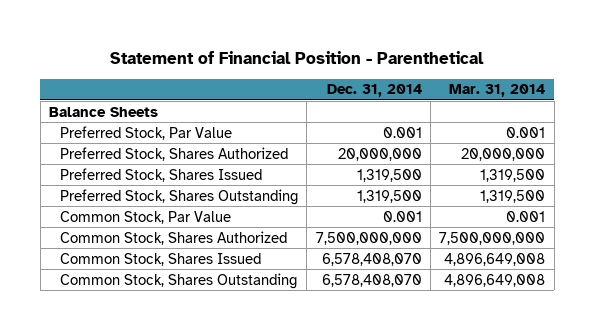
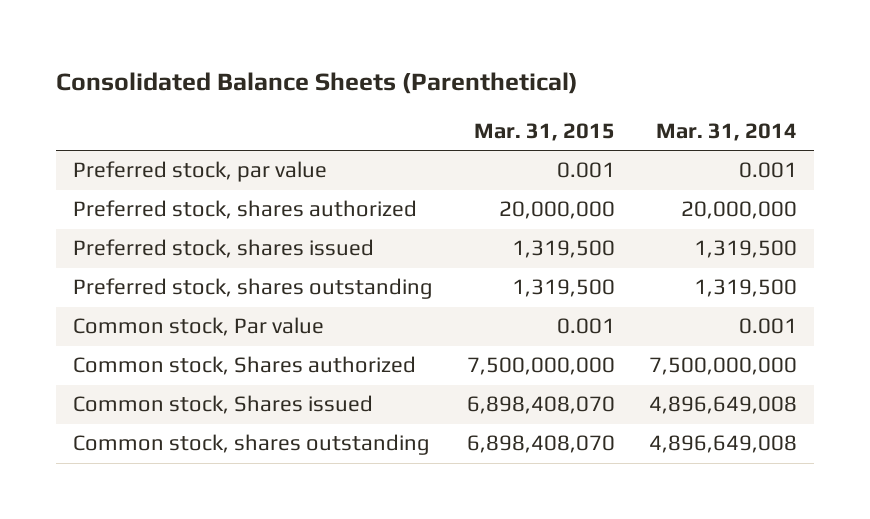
[110,50,485,64] Statement of Financial Position - Parenthetical -> [55,71,578,94] Consolidated Balance Sheets (Parenthetical)
[326,84,422,98] Dec. 31, 2014 -> none
none -> [474,122,616,141] Mar. 31, 2015
[49,106,159,117] Balance Sheets -> none
[59,125,232,140] Preferred Stock, Par Value -> [72,161,327,183] Preferred stock, par value
[59,146,288,161] Preferred Stock, Shares Authorized -> [72,200,417,220] Preferred stock, shares authorized
[59,167,262,182] Preferred Stock, Shares Issued -> [72,239,374,259] Preferred stock, shares issued
[59,188,298,205] Preferred Stock, Shares Outstanding -> [72,278,433,300] Preferred stock, shares outstanding
[59,210,231,224] Common Stock, Par Value -> [72,317,324,337] Common stock, Par value
[59,230,287,245] Common Stock, Shares Authorized -> [72,356,416,376] Common stock, Shares authorized
[59,252,261,266] Common Stock, Shares Issued -> [72,395,373,415] Common stock, Shares issued
[59,272,297,289] Common Stock, Shares Outstanding -> [72,434,430,456] Common stock, shares outstanding

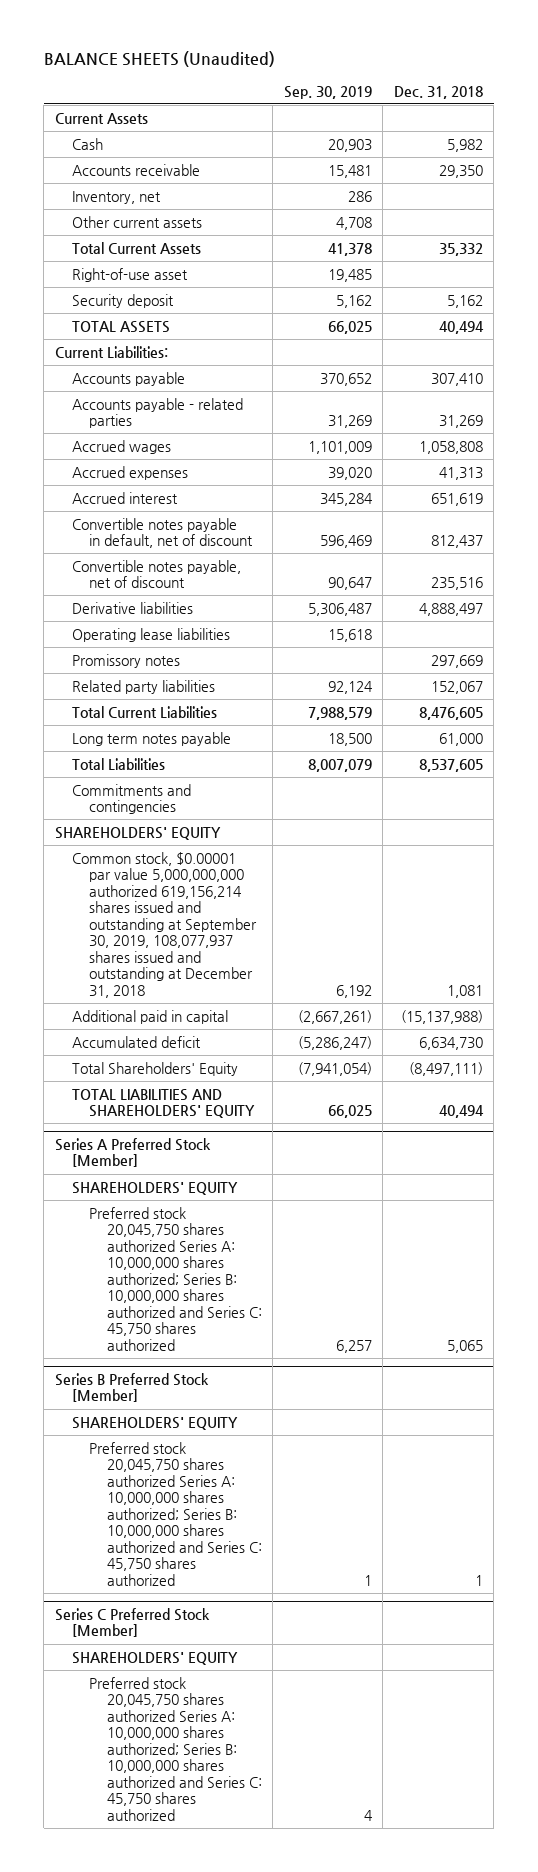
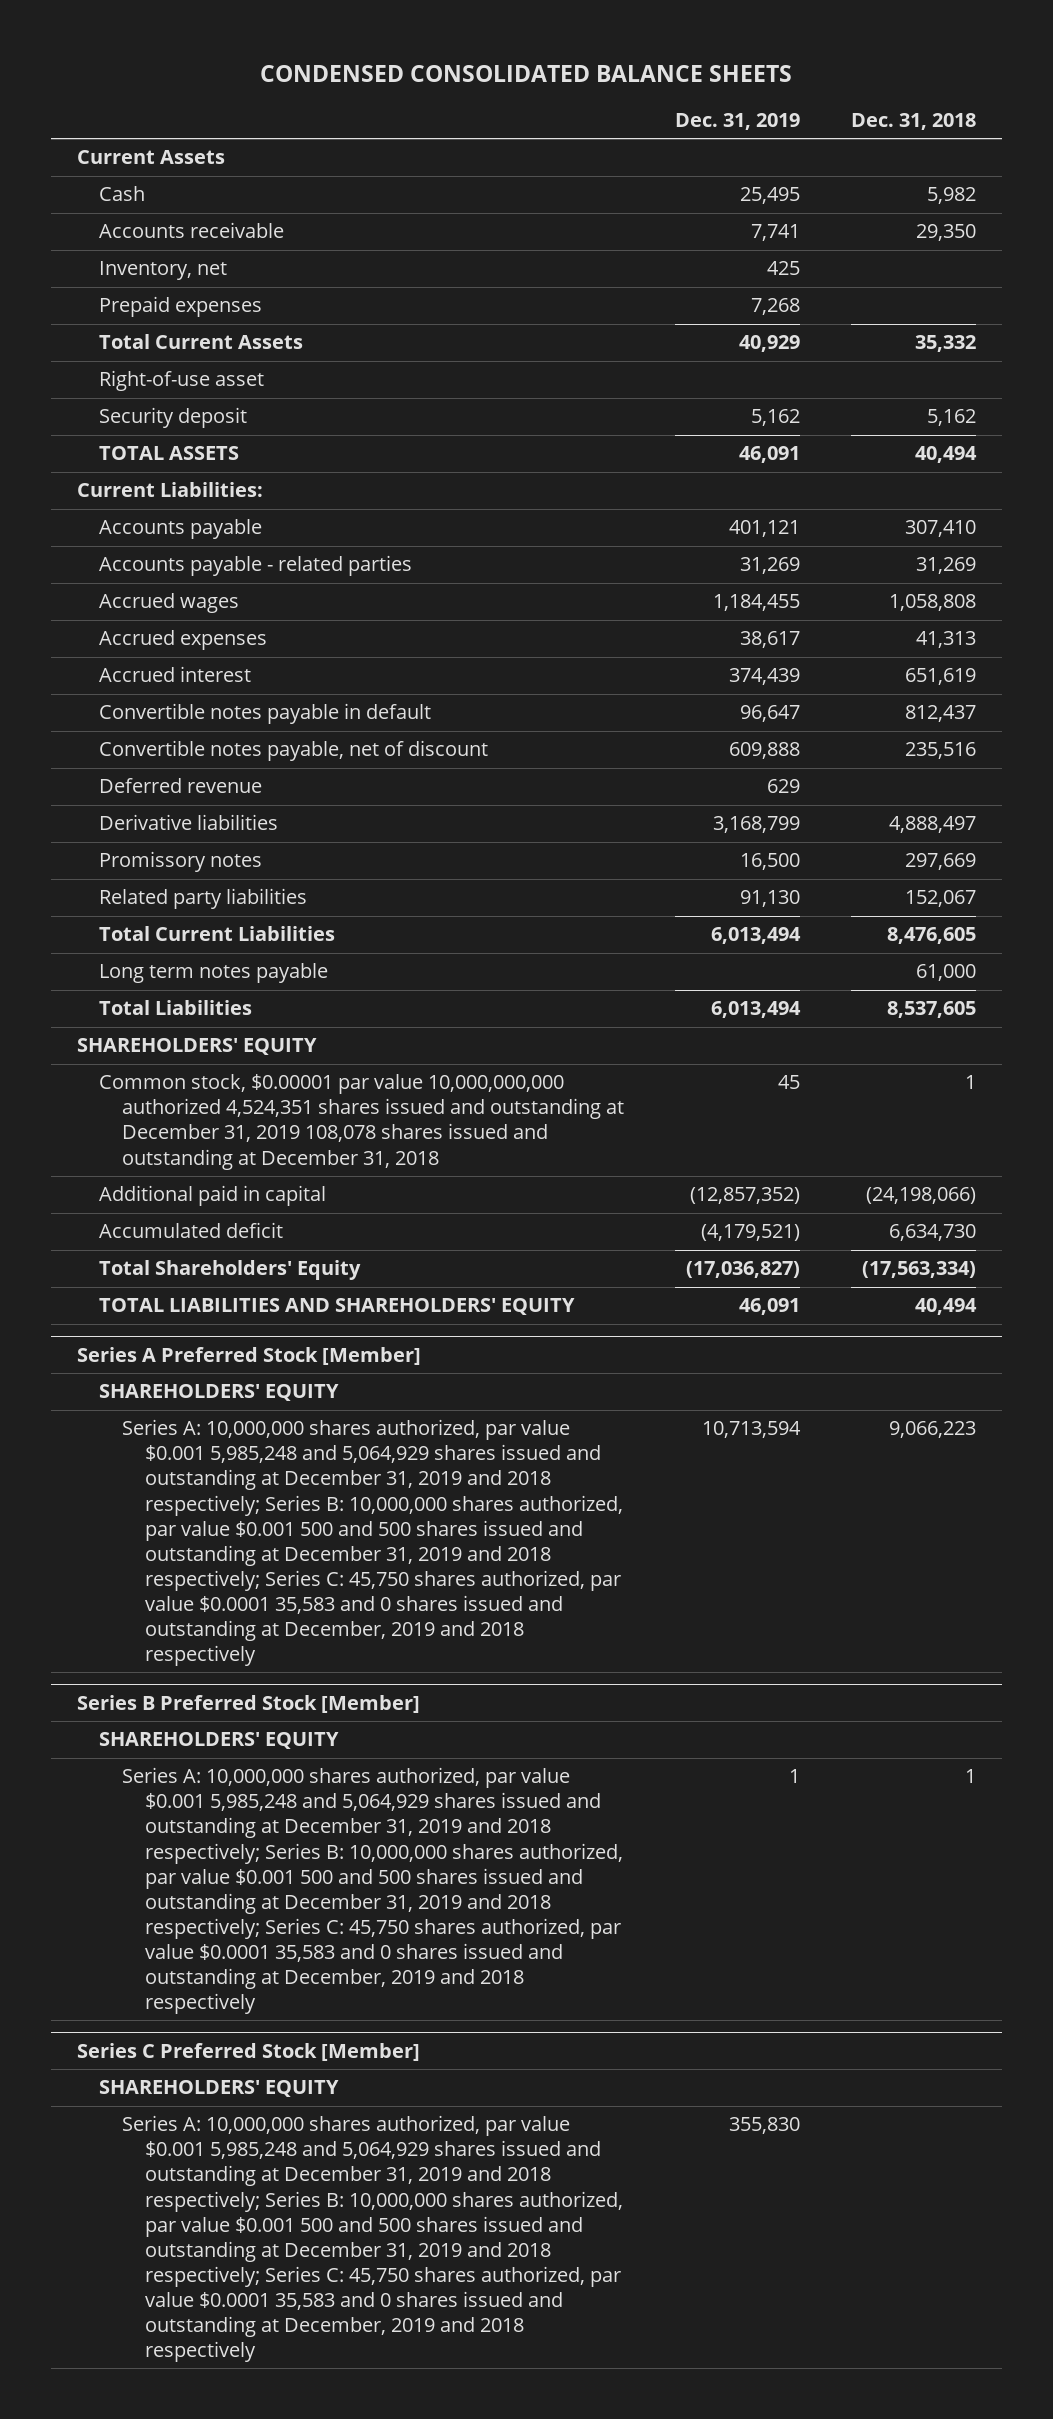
[43,51,275,68] BALANCE SHEETS (Unaudited) -> [260,64,793,82] CONDENSED CONSOLIDATED BALANCE SHEETS
[283,85,372,99] Sep. 30, 2019 -> none
none -> [675,112,801,130] Dec. 31, 2019
[71,215,202,228] Other current assets -> none
none -> [99,296,263,318] Prepaid expenses
[71,517,254,549] Convertible notes payable in default, net of discount -> [99,703,432,725] Convertible notes payable in default
none -> [99,778,263,794] Deferred revenue
[71,627,230,642] Operating lease liabilities -> none
[71,783,191,815] Commitments and contingencies -> none
[71,851,258,998] Common stock, $0.00001 par value 5,000,000,000 authorized 619,156,214 shares issued and outstanding at September 30, 2019, 108,077,937 shares issued and outstanding at December 31, 2018 -> [99,1074,625,1170] Common stock, $0.00001 par value 10,000,000,000 authorized 4,524,351 shares issued and outstanding at December 31, 2019 108,078 shares issued and outstanding at December 31, 2018
[446,984,483,998] 1,081 -> [965,1075,977,1090] 1
[400,1009,483,1024] (15,137,988) -> [866,1187,977,1205] (24,198,066)
[408,1061,483,1076] (8,497,111) -> [862,1261,977,1279] (17,563,334)
[89,1206,262,1351] Preferred stock 20,045,750 shares authorized Series A: 10,000,000 shares authorized; Series B: 10,000,000 shares authorized and Series C: 45,750 shares authorized -> [122,1419,623,1666] Series A: 10,000,000 shares authorized, par value $0.001 5,985,248 and 5,064,929 shares issued and outstanding at December 31, 2019 and 2018 respectively; Series B: 10,000,000 shares authorized, par value $0.001 500 and 500 shares issued and outstanding at December 31, 2019 and 2018 respectively; Series C: 45,750 shares authorized, par value $0.0001 35,583 and 0 shares issued and outstanding at December, 2019 and 2018 respectively
[446,1339,483,1353] 5,065 -> [889,1421,977,1439] 9,066,223
[89,1441,262,1586] Preferred stock 20,045,750 shares authorized Series A: 10,000,000 shares authorized; Series B: 10,000,000 shares authorized and Series C: 45,750 shares authorized -> [122,1767,623,2014] Series A: 10,000,000 shares authorized, par value $0.001 5,985,248 and 5,064,929 shares issued and outstanding at December 31, 2019 and 2018 respectively; Series B: 10,000,000 shares authorized, par value $0.001 500 and 500 shares issued and outstanding at December 31, 2019 and 2018 respectively; Series C: 45,750 shares authorized, par value $0.0001 35,583 and 0 shares issued and outstanding at December, 2019 and 2018 respectively
[89,1676,262,1821] Preferred stock 20,045,750 shares authorized Series A: 10,000,000 shares authorized; Series B: 10,000,000 shares authorized and Series C: 45,750 shares authorized -> [122,2115,623,2362] Series A: 10,000,000 shares authorized, par value $0.001 5,985,248 and 5,064,929 shares issued and outstanding at December 31, 2019 and 2018 respectively; Series B: 10,000,000 shares authorized, par value $0.001 500 and 500 shares issued and outstanding at December 31, 2019 and 2018 respectively; Series C: 45,750 shares authorized, par value $0.0001 35,583 and 0 shares issued and outstanding at December, 2019 and 2018 respectively

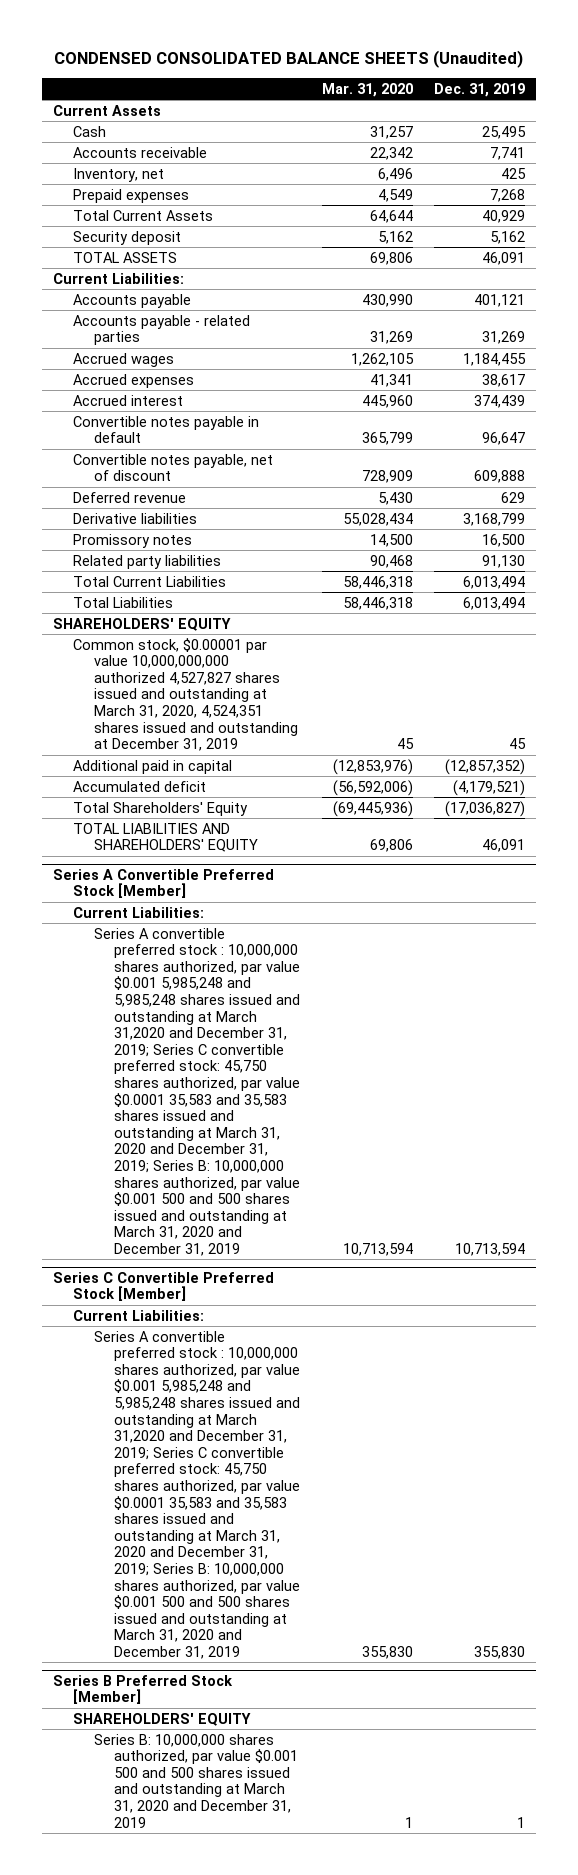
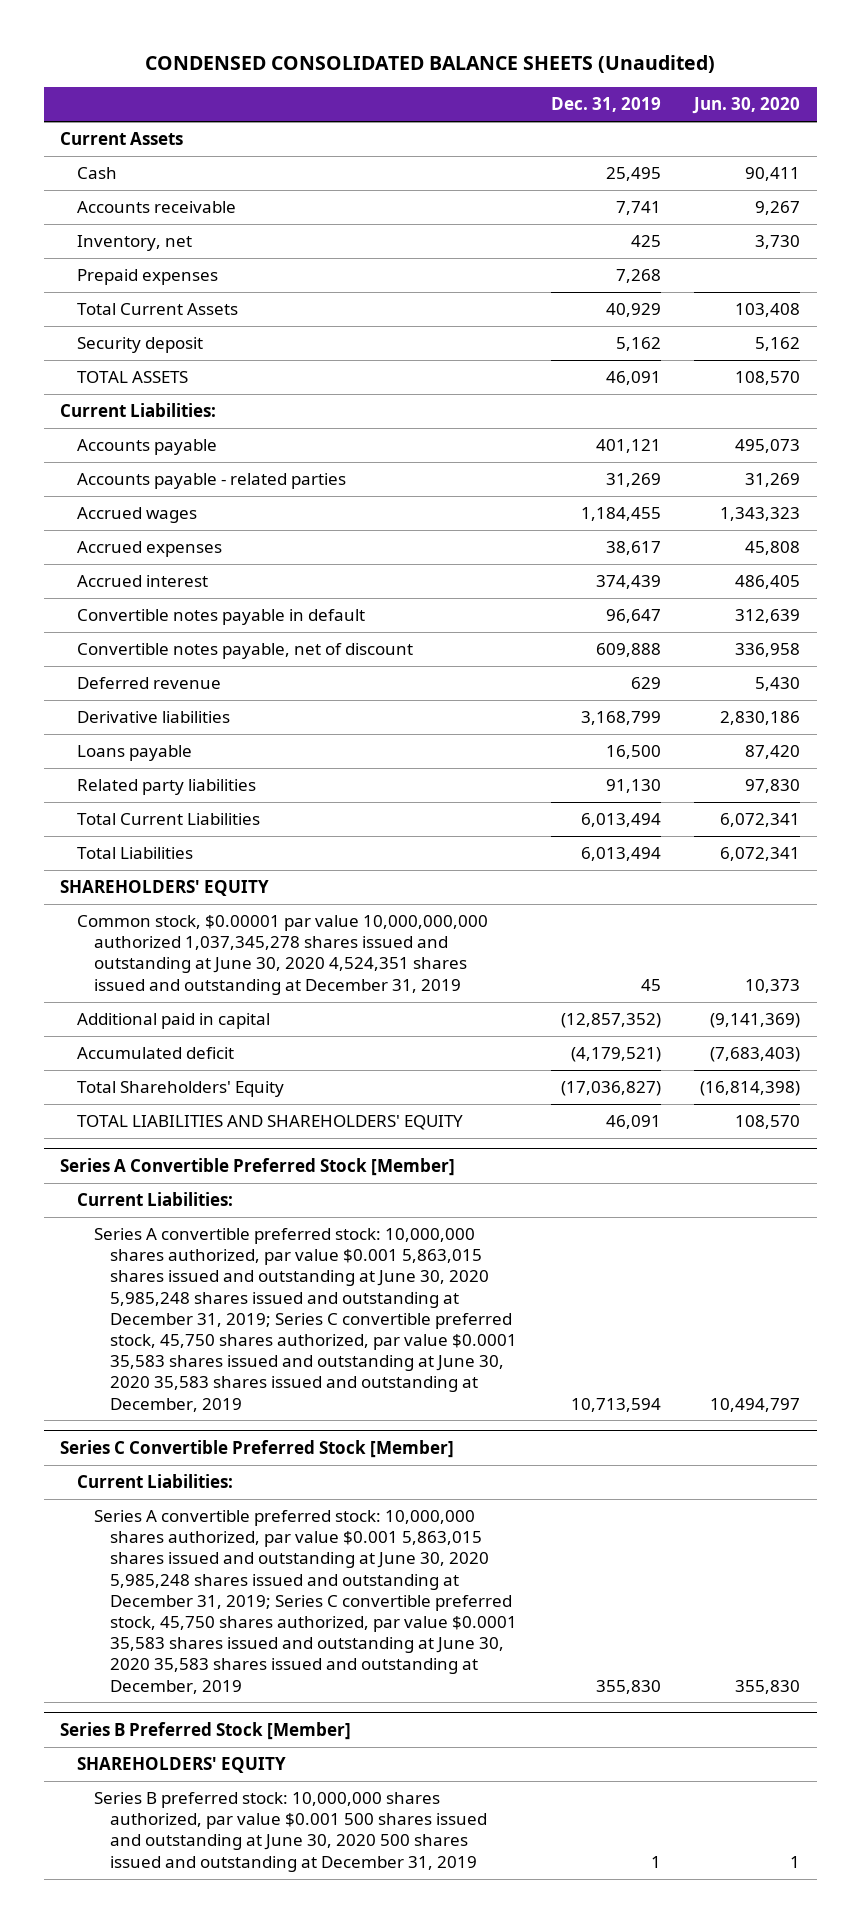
[321,82,413,97] Mar. 31, 2020 -> none
none -> [692,97,801,115] Jun. 30, 2020
[73,533,193,548] Promissory notes -> [77,745,193,762] Loans payable
[73,637,298,752] Common stock, $0.00001 par value 10,000,000,000 authorized 4,527,827 shares issued and outstanding at March 31, 2020, 4,524,351 shares issued and outstanding at December 31, 2019 -> [77,915,489,995] Common stock, $0.00001 par value 10,000,000,000 authorized 1,037,345,278 shares issued and outstanding at June 30, 2020 4,524,351 shares issued and outstanding at December 31, 2019
[93,927,301,1256] Series A convertible preferred stock : 10,000,000 shares authorized, par value $0.001 5,985,248 and 5,985,248 shares issued and outstanding at March 31,2020 and December 31, 2019; Series C convertible preferred stock: 45,750 shares authorized, par value $0.0001 35,583 and 35,583 shares issued and outstanding at March 31, 2020 and December 31, 2019; Series B: 10,000,000 shares authorized, par value $0.001 500 and 500 shares issued and outstanding at March 31, 2020 and December 31, 2019 -> [93,1228,518,1412] Series A convertible preferred stock: 10,000,000 shares authorized, par value $0.001 5,863,015 shares issued and outstanding at June 30, 2020 5,985,248 shares issued and outstanding at December 31, 2019; Series C convertible preferred stock, 45,750 shares authorized, par value $0.0001 35,583 shares issued and outstanding at June 30, 2020 35,583 shares issued and outstanding at December, 2019
[93,1330,301,1659] Series A convertible preferred stock : 10,000,000 shares authorized, par value $0.001 5,985,248 and 5,985,248 shares issued and outstanding at March 31,2020 and December 31, 2019; Series C convertible preferred stock: 45,750 shares authorized, par value $0.0001 35,583 and 35,583 shares issued and outstanding at March 31, 2020 and December 31, 2019; Series B: 10,000,000 shares authorized, par value $0.001 500 and 500 shares issued and outstanding at March 31, 2020 and December 31, 2019 -> [93,1510,518,1694] Series A convertible preferred stock: 10,000,000 shares authorized, par value $0.001 5,863,015 shares issued and outstanding at June 30, 2020 5,985,248 shares issued and outstanding at December 31, 2019; Series C convertible preferred stock, 45,750 shares authorized, par value $0.0001 35,583 shares issued and outstanding at June 30, 2020 35,583 shares issued and outstanding at December, 2019
[93,1733,299,1828] Series B: 10,000,000 shares authorized, par value $0.001 500 and 500 shares issued and outstanding at March 31, 2020 and December 31, 2019 -> [93,1792,488,1872] Series B preferred stock: 10,000,000 shares authorized, par value $0.001 500 shares issued and outstanding at June 30, 2020 500 shares issued and outstanding at December 31, 2019

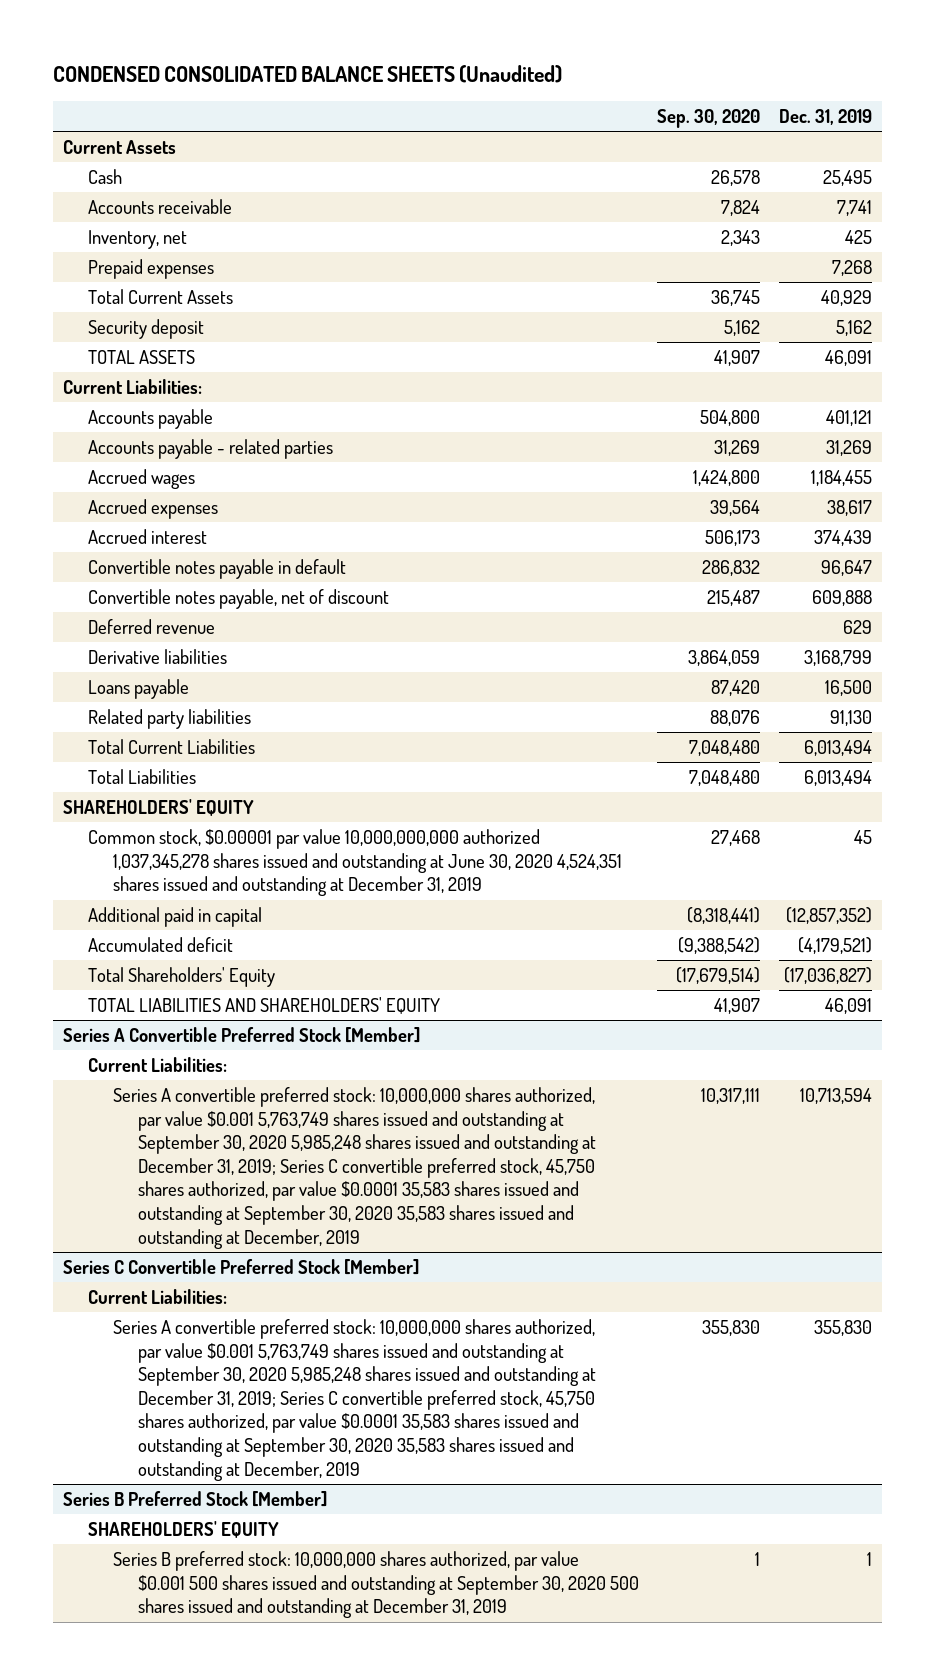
[692,97,801,115] Jun. 30, 2020 -> none
none -> [657,108,761,128] Sep. 30, 2020
[93,1228,518,1412] Series A convertible preferred stock: 10,000,000 shares authorized, par value $0.001 5,863,015 shares issued and outstanding at June 30, 2020 5,985,248 shares issued and outstanding at December 31, 2019; Series C convertible preferred stock, 45,750 shares authorized, par value $0.0001 35,583 shares issued and outstanding at June 30, 2020 35,583 shares issued and outstanding at December, 2019 -> [112,1087,596,1249] Series A convertible preferred stock: 10,000,000 shares authorized, par value $0.001 5,763,749 shares issued and outstanding at September 30, 2020 5,985,248 shares issued and outstanding at December 31, 2019; Series C convertible preferred stock, 45,750 shares authorized, par value $0.0001 35,583 shares issued and outstanding at September 30, 2020 35,583 shares issued and outstanding at December, 2019
[93,1510,518,1694] Series A convertible preferred stock: 10,000,000 shares authorized, par value $0.001 5,863,015 shares issued and outstanding at June 30, 2020 5,985,248 shares issued and outstanding at December 31, 2019; Series C convertible preferred stock, 45,750 shares authorized, par value $0.0001 35,583 shares issued and outstanding at June 30, 2020 35,583 shares issued and outstanding at December, 2019 -> [112,1319,596,1481] Series A convertible preferred stock: 10,000,000 shares authorized, par value $0.001 5,763,749 shares issued and outstanding at September 30, 2020 5,985,248 shares issued and outstanding at December 31, 2019; Series C convertible preferred stock, 45,750 shares authorized, par value $0.0001 35,583 shares issued and outstanding at September 30, 2020 35,583 shares issued and outstanding at December, 2019
[93,1792,488,1872] Series B preferred stock: 10,000,000 shares authorized, par value $0.001 500 shares issued and outstanding at June 30, 2020 500 shares issued and outstanding at December 31, 2019 -> [112,1551,639,1619] Series B preferred stock: 10,000,000 shares authorized, par value $0.001 500 shares issued and outstanding at September 30, 2020 500 shares issued and outstanding at December 31, 2019

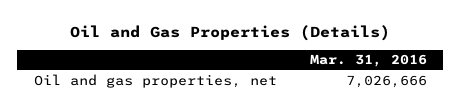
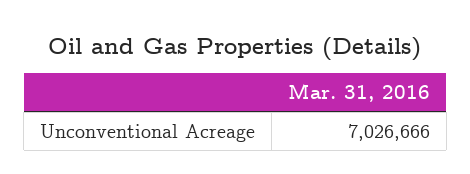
[33,74,277,89] Oil and gas properties, net -> [39,123,255,142] Unconventional Acreage

